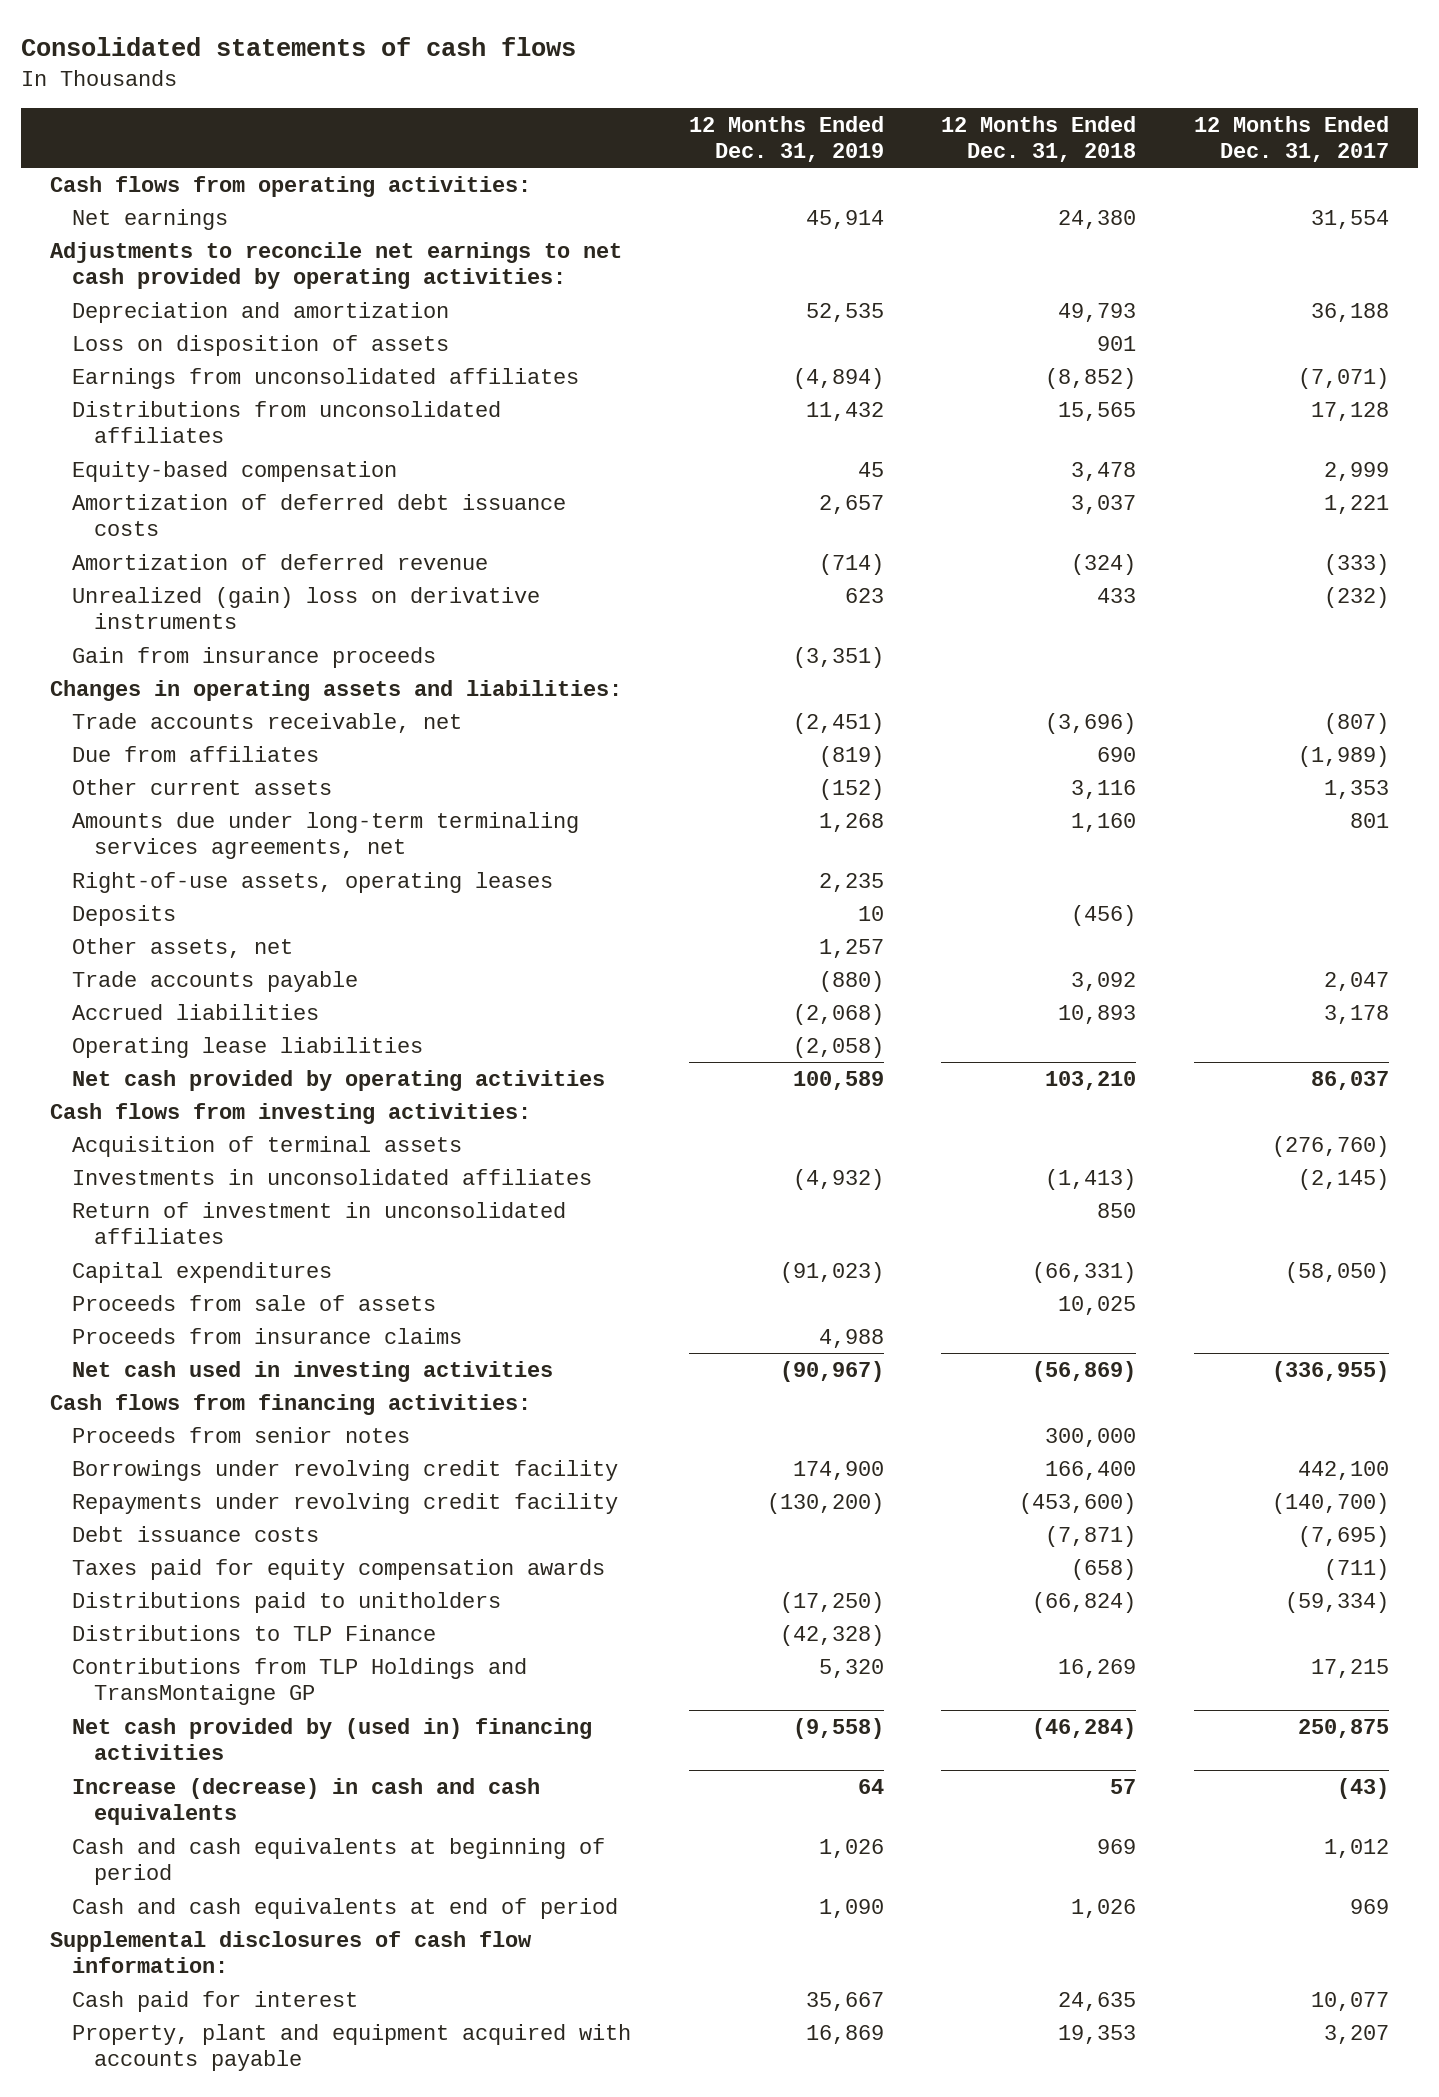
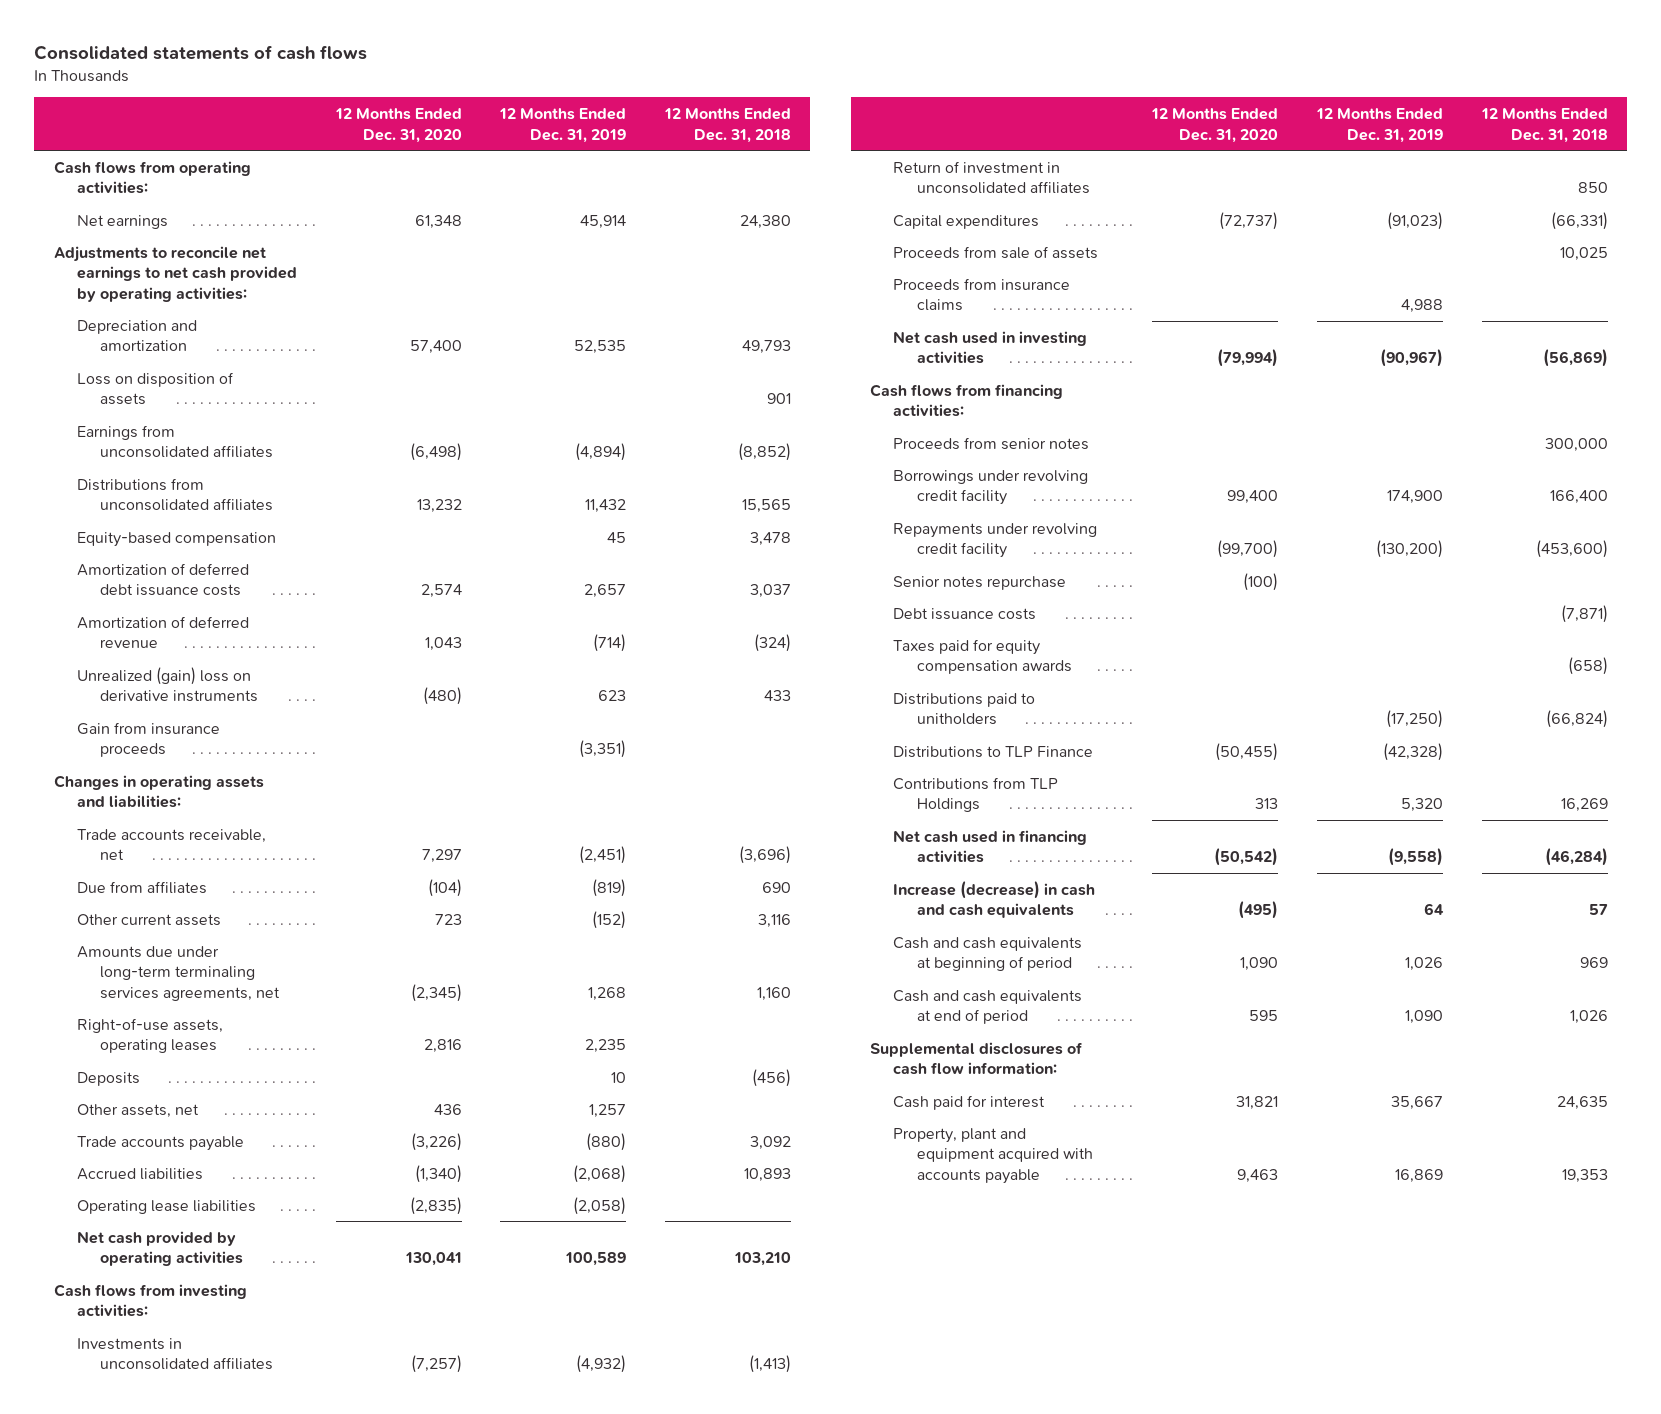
[1194,115,1390,163] 12 Months Ended Dec. 31, 2017 -> none
none -> [334,107,462,143] 12 Months Ended Dec. 31, 2020
[72,1136,463,1158] Acquisition of terminal assets -> none
none -> [893,575,1067,590] Senior notes repurchase
[72,1658,528,1706] Contributions from TLP Holdings and TransMontaigne GP -> [893,776,1059,813] Contributions from TLP Holdings
[72,1718,593,1761] Net cash provided by (used in) financing activities -> [893,829,1088,864] Net cash used in financing activities

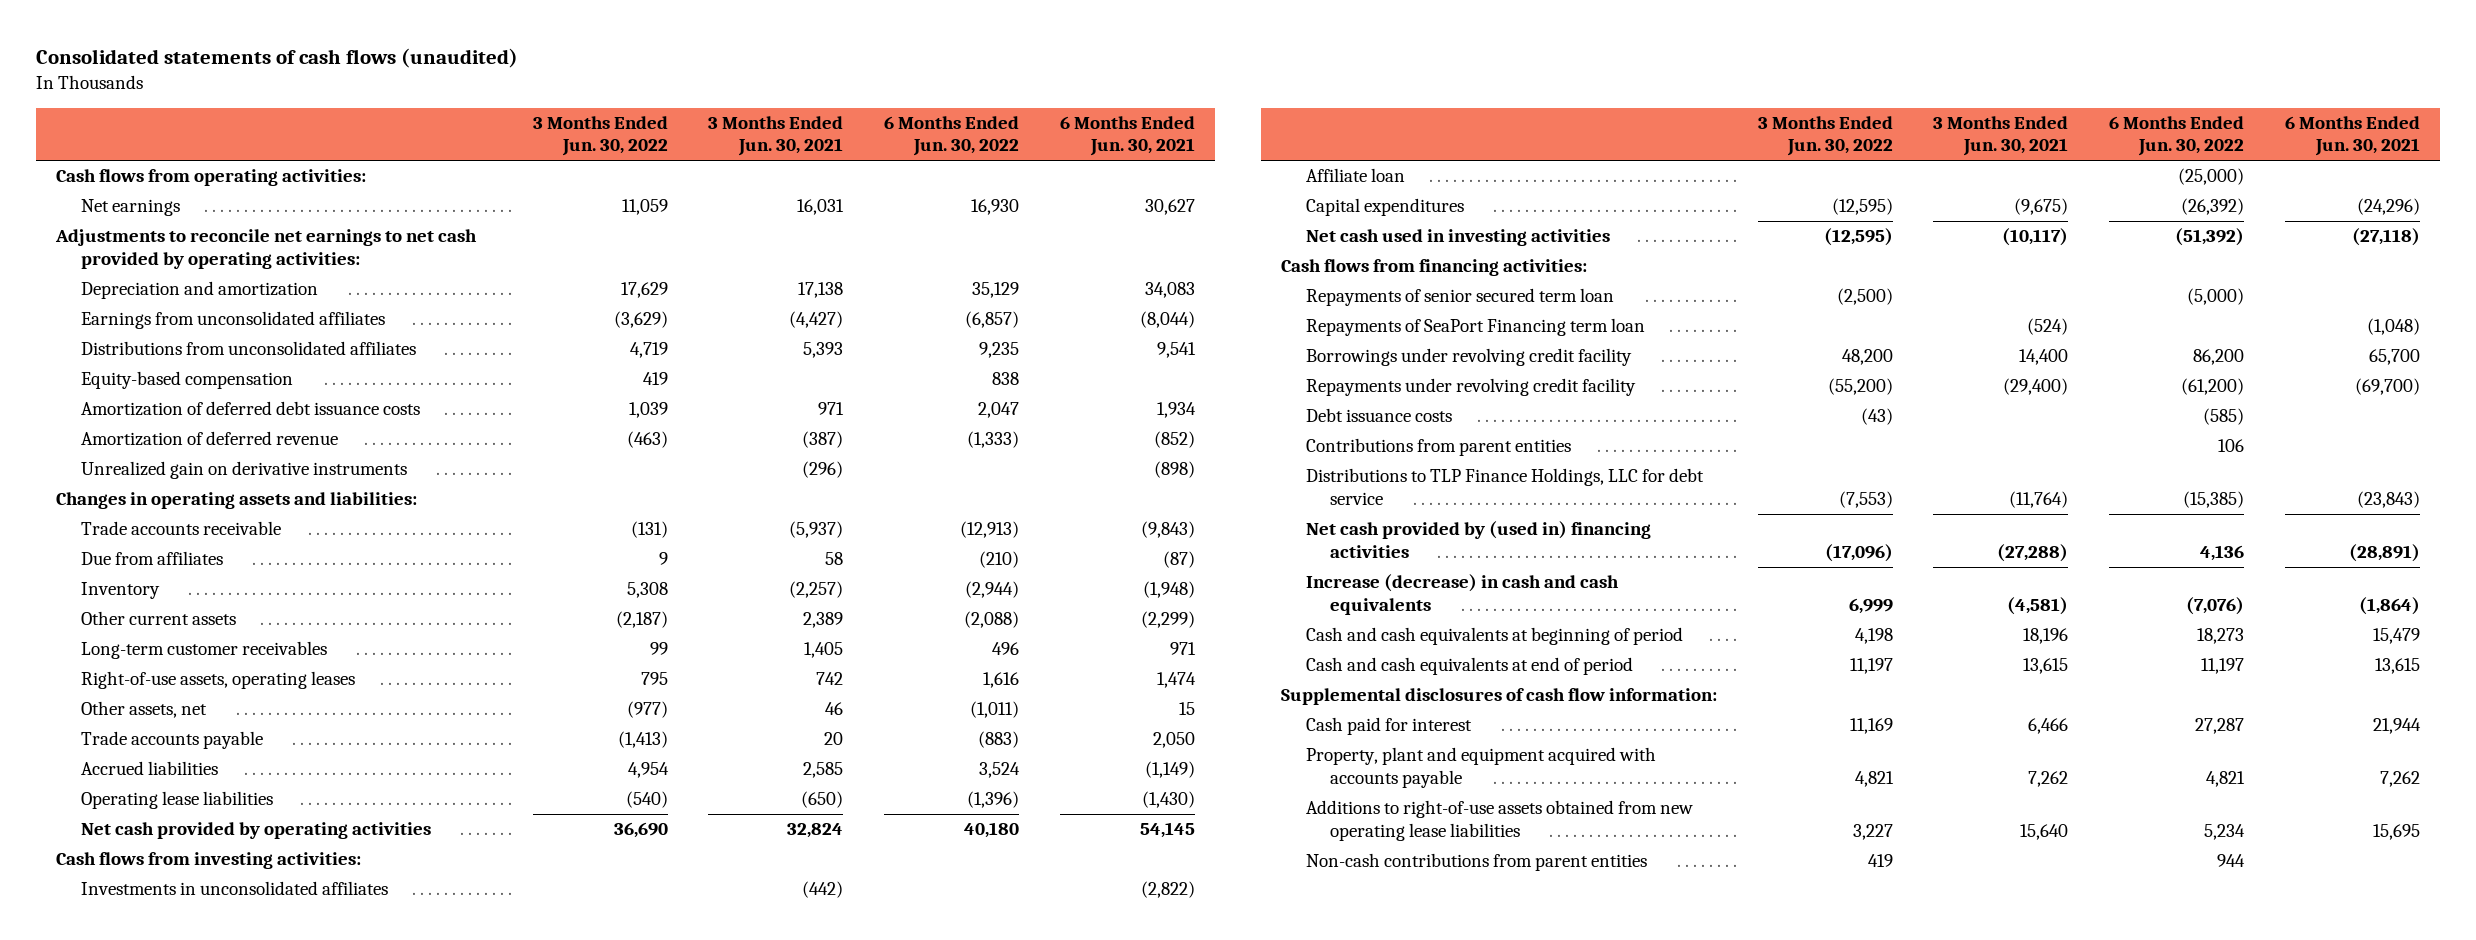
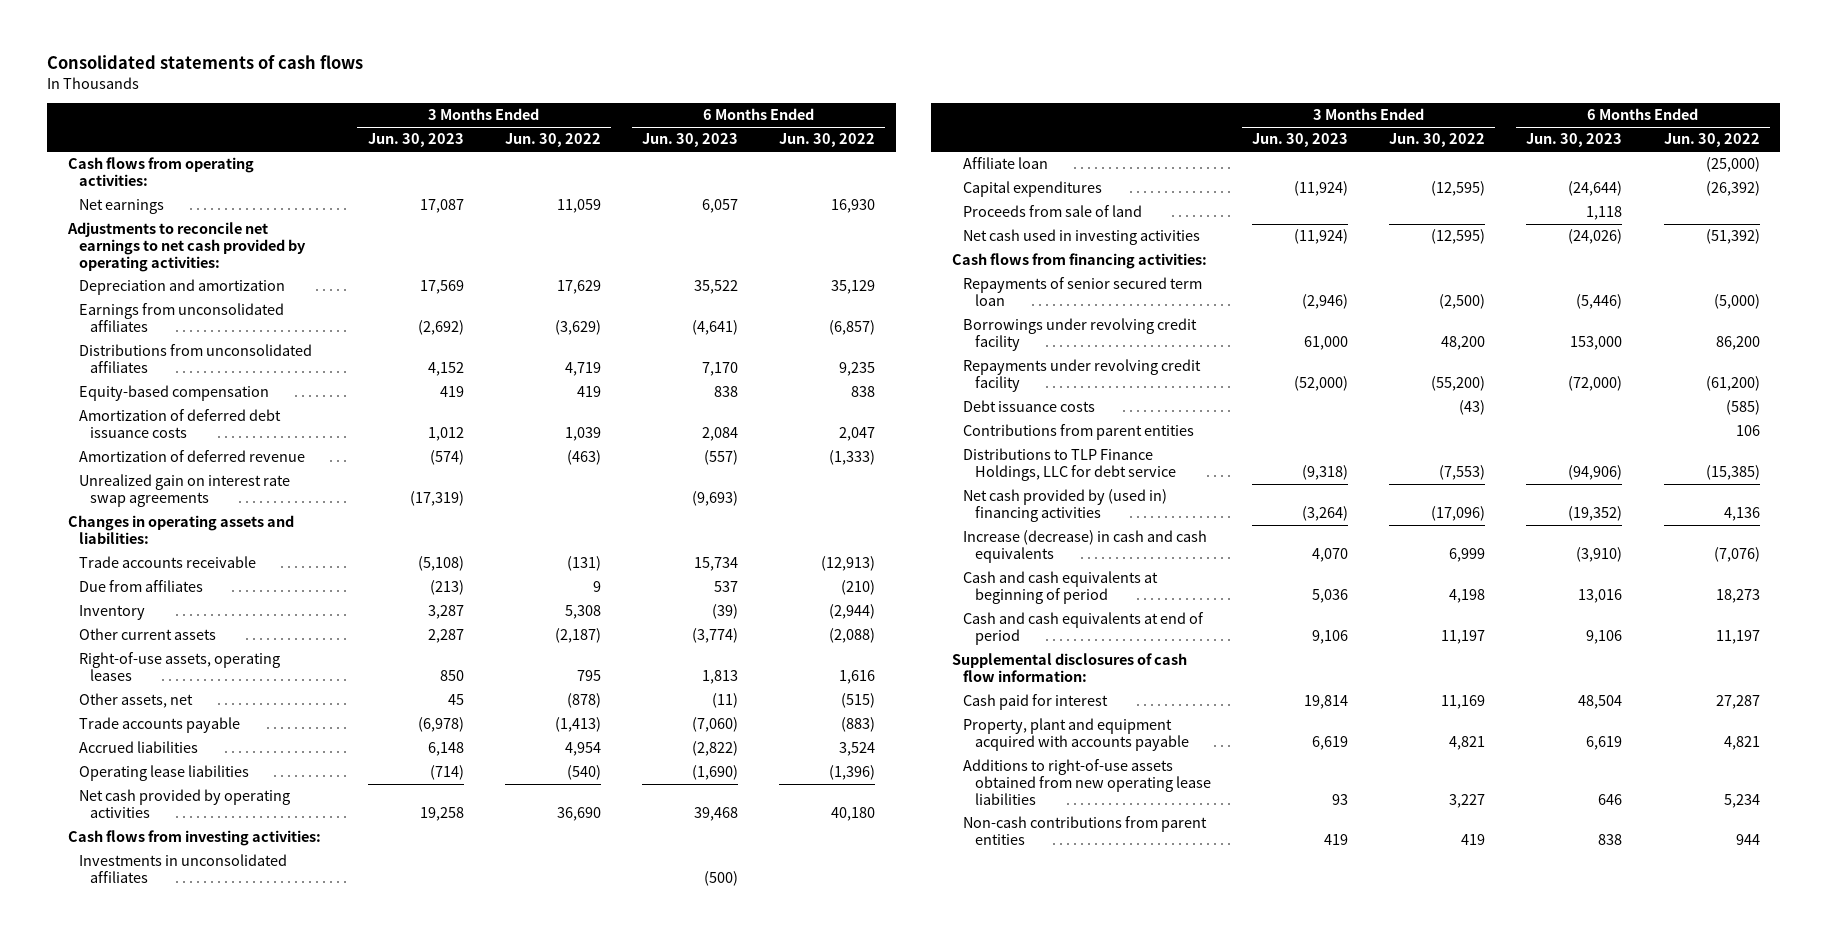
[35,48,518,69] Consolidated statements of cash flows (unaudited) -> [47,55,364,70] Consolidated statements of cash flows
[708,115,844,157] 3 Months Ended Jun. 30, 2021 -> none
[1059,115,1195,157] 6 Months Ended Jun. 30, 2021 -> none
none -> [367,133,464,148] Jun. 30, 2023
none -> [641,133,738,148] Jun. 30, 2023
[80,461,407,480] Unrealized gain on derivative instruments -> none
none -> [79,474,291,507] Unrealized gain on interest rate swap agreements
[80,641,327,660] Long-term customer receivables -> none
[626,701,668,719] (977) -> [566,693,601,709] (878)
[970,701,1020,719] (1,011) -> [841,693,876,709] (515)
none -> [963,205,1143,218] Proceeds from sale of land
[1305,318,1645,337] Repayments of SeaPort Financing term loan -> none

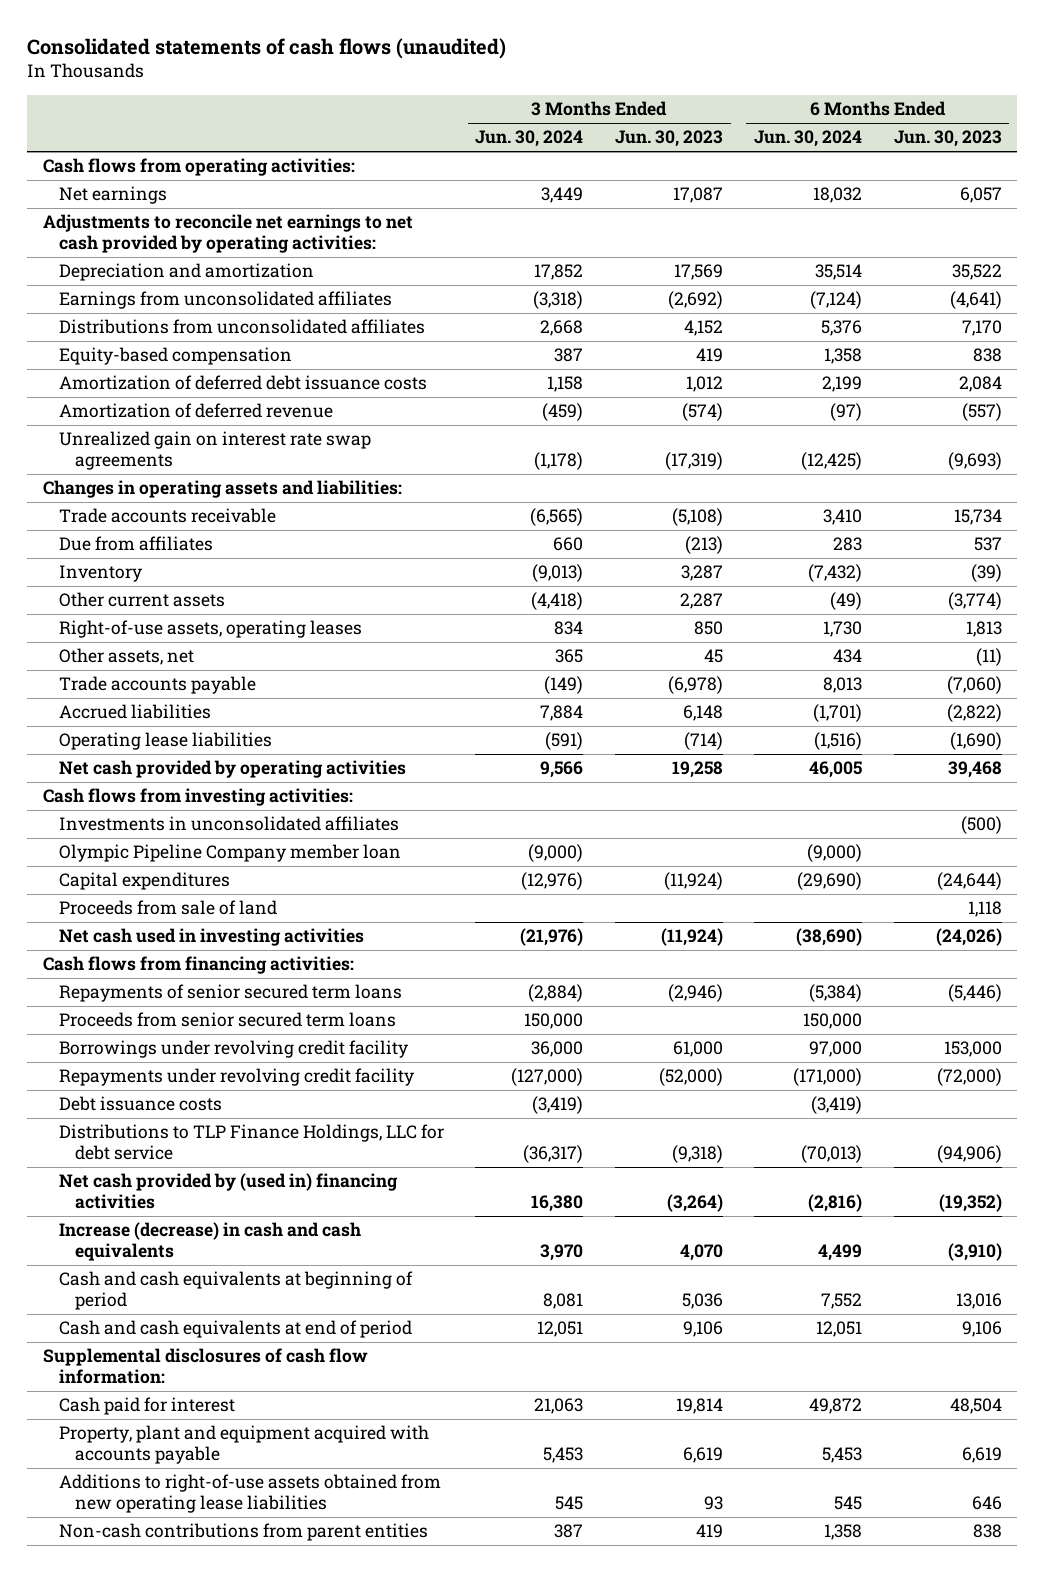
[47,55,364,70] Consolidated statements of cash flows -> [27,38,507,60] Consolidated statements of cash flows (unaudited)
[504,133,601,148] Jun. 30, 2022 -> none
[779,133,876,148] Jun. 30, 2022 -> none
none -> [475,130,584,148] Jun. 30, 2024
none -> [754,130,863,148] Jun. 30, 2024
[963,157,1049,170] Affiliate loan -> none
none -> [58,844,401,863] Olympic Pipeline Company member loan
[963,277,1203,306] Repayments of senior secured term loan -> [58,984,402,1003] Repayments of senior secured term loans
none -> [58,1012,396,1028] Proceeds from senior secured term loans
[963,424,1195,441] Contributions from parent entities -> none

